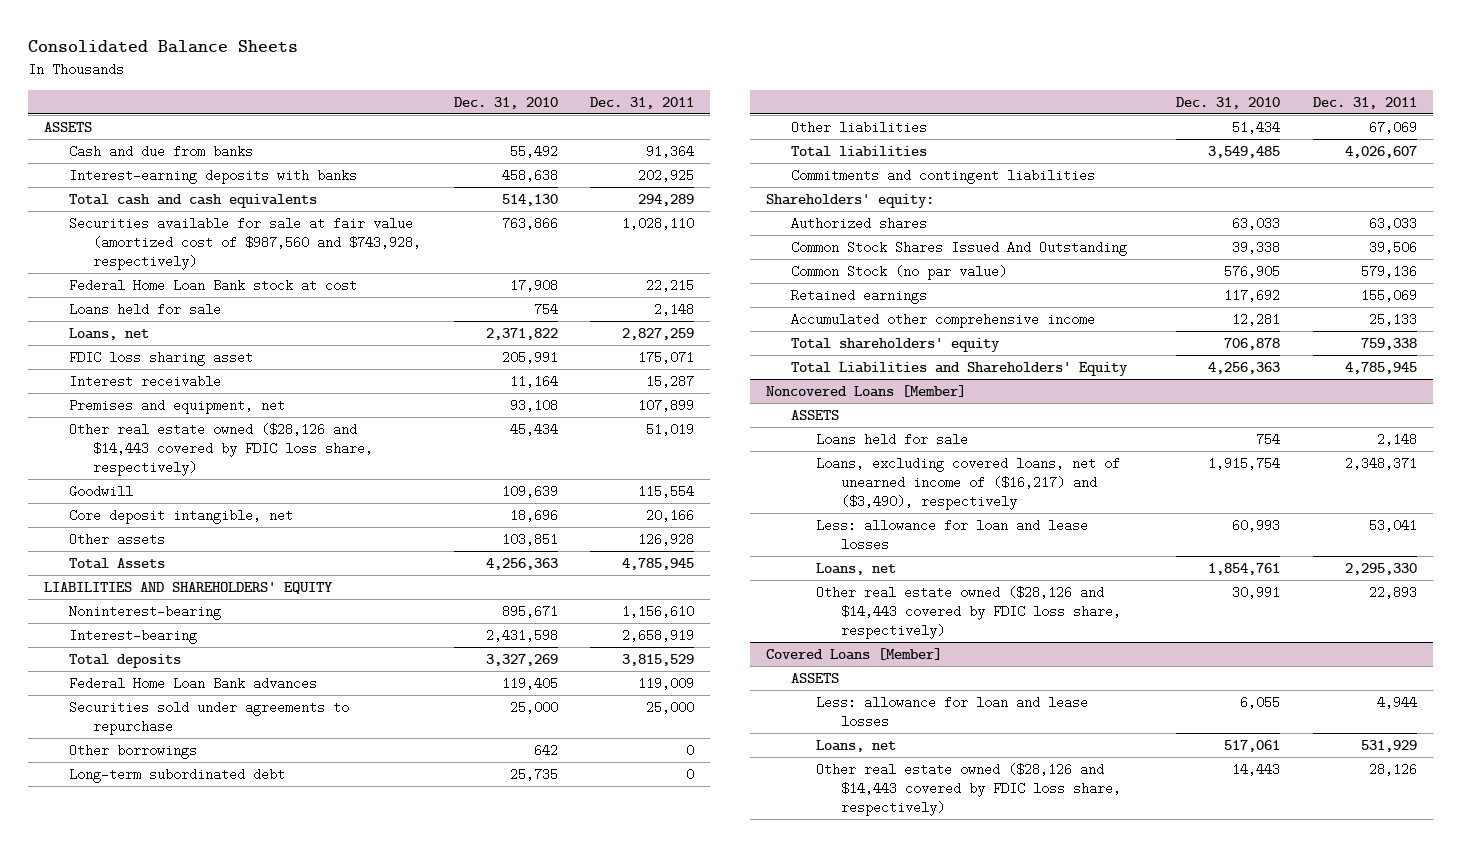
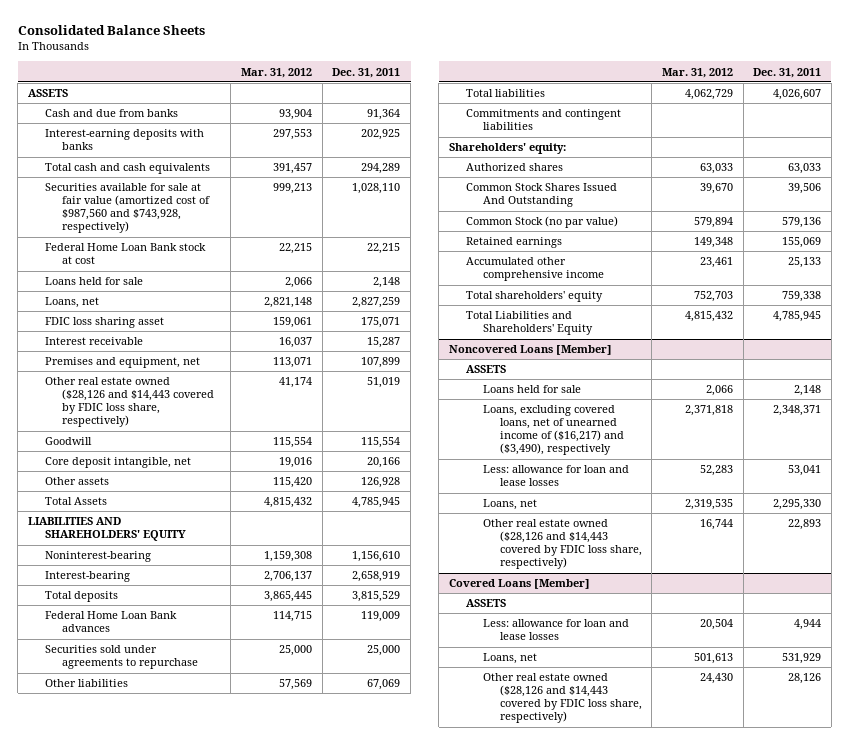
[453,96,558,109] Dec. 31, 2010 -> none
none -> [241,67,313,78] Mar. 31, 2012
[68,743,197,759] Other borrowings -> none
[68,767,285,783] Long-term subordinated debt -> none

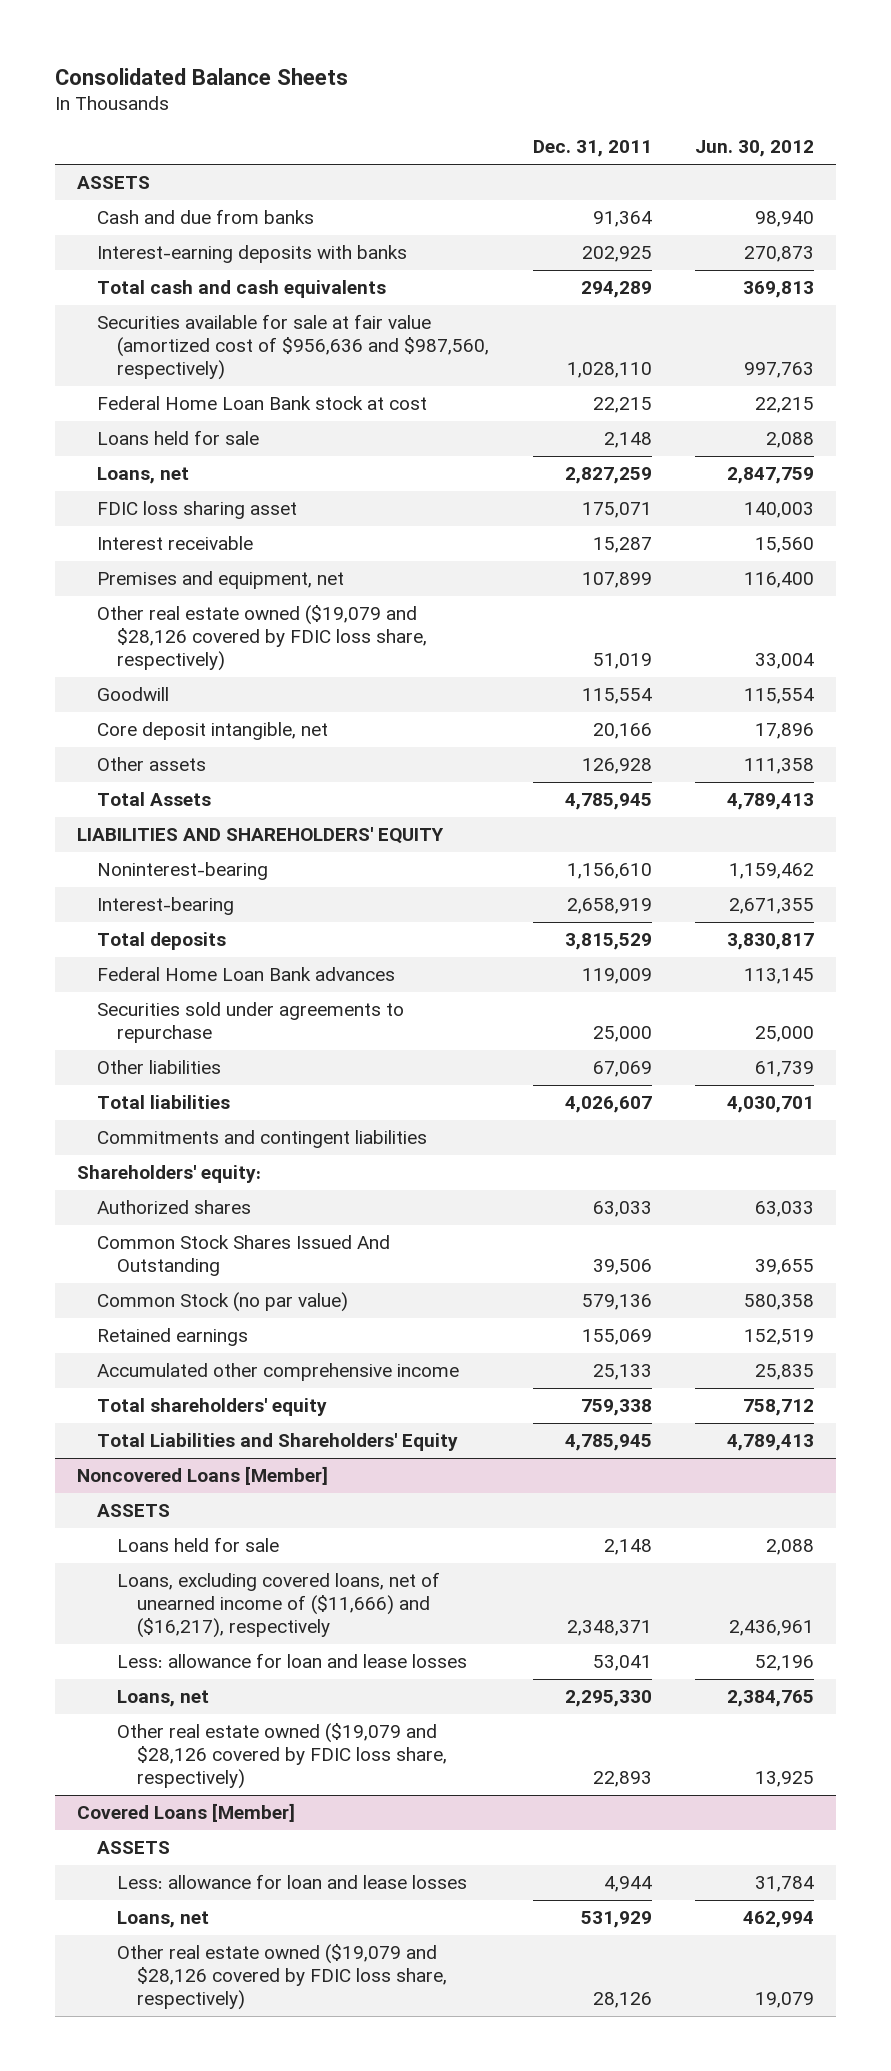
[241,67,313,78] Mar. 31, 2012 -> none
none -> [695,140,815,158] Jun. 30, 2012
[44,183,210,234] Securities available for sale at fair value (amortized cost of $987,560 and $743,928, respectively) -> [97,314,490,381] Securities available for sale at fair value (amortized cost of $956,636 and $987,560, respectively)
[44,377,214,428] Other real estate owned ($28,126 and $14,443 covered by FDIC loss share, respectively) -> [97,605,428,672] Other real estate owned ($19,079 and $28,126 covered by FDIC loss share, respectively)
[482,405,624,456] Loans, excluding covered loans, net of unearned income of ($16,217) and ($3,490), respectively -> [117,1572,441,1639] Loans, excluding covered loans, net of unearned income of ($11,666) and ($16,217), respectively
[482,519,642,570] Other real estate owned ($28,126 and $14,443 covered by FDIC loss share, respectively) -> [117,1723,448,1790] Other real estate owned ($19,079 and $28,126 covered by FDIC loss share, respectively)
[482,673,642,724] Other real estate owned ($28,126 and $14,443 covered by FDIC loss share, respectively) -> [117,1944,448,2011] Other real estate owned ($19,079 and $28,126 covered by FDIC loss share, respectively)

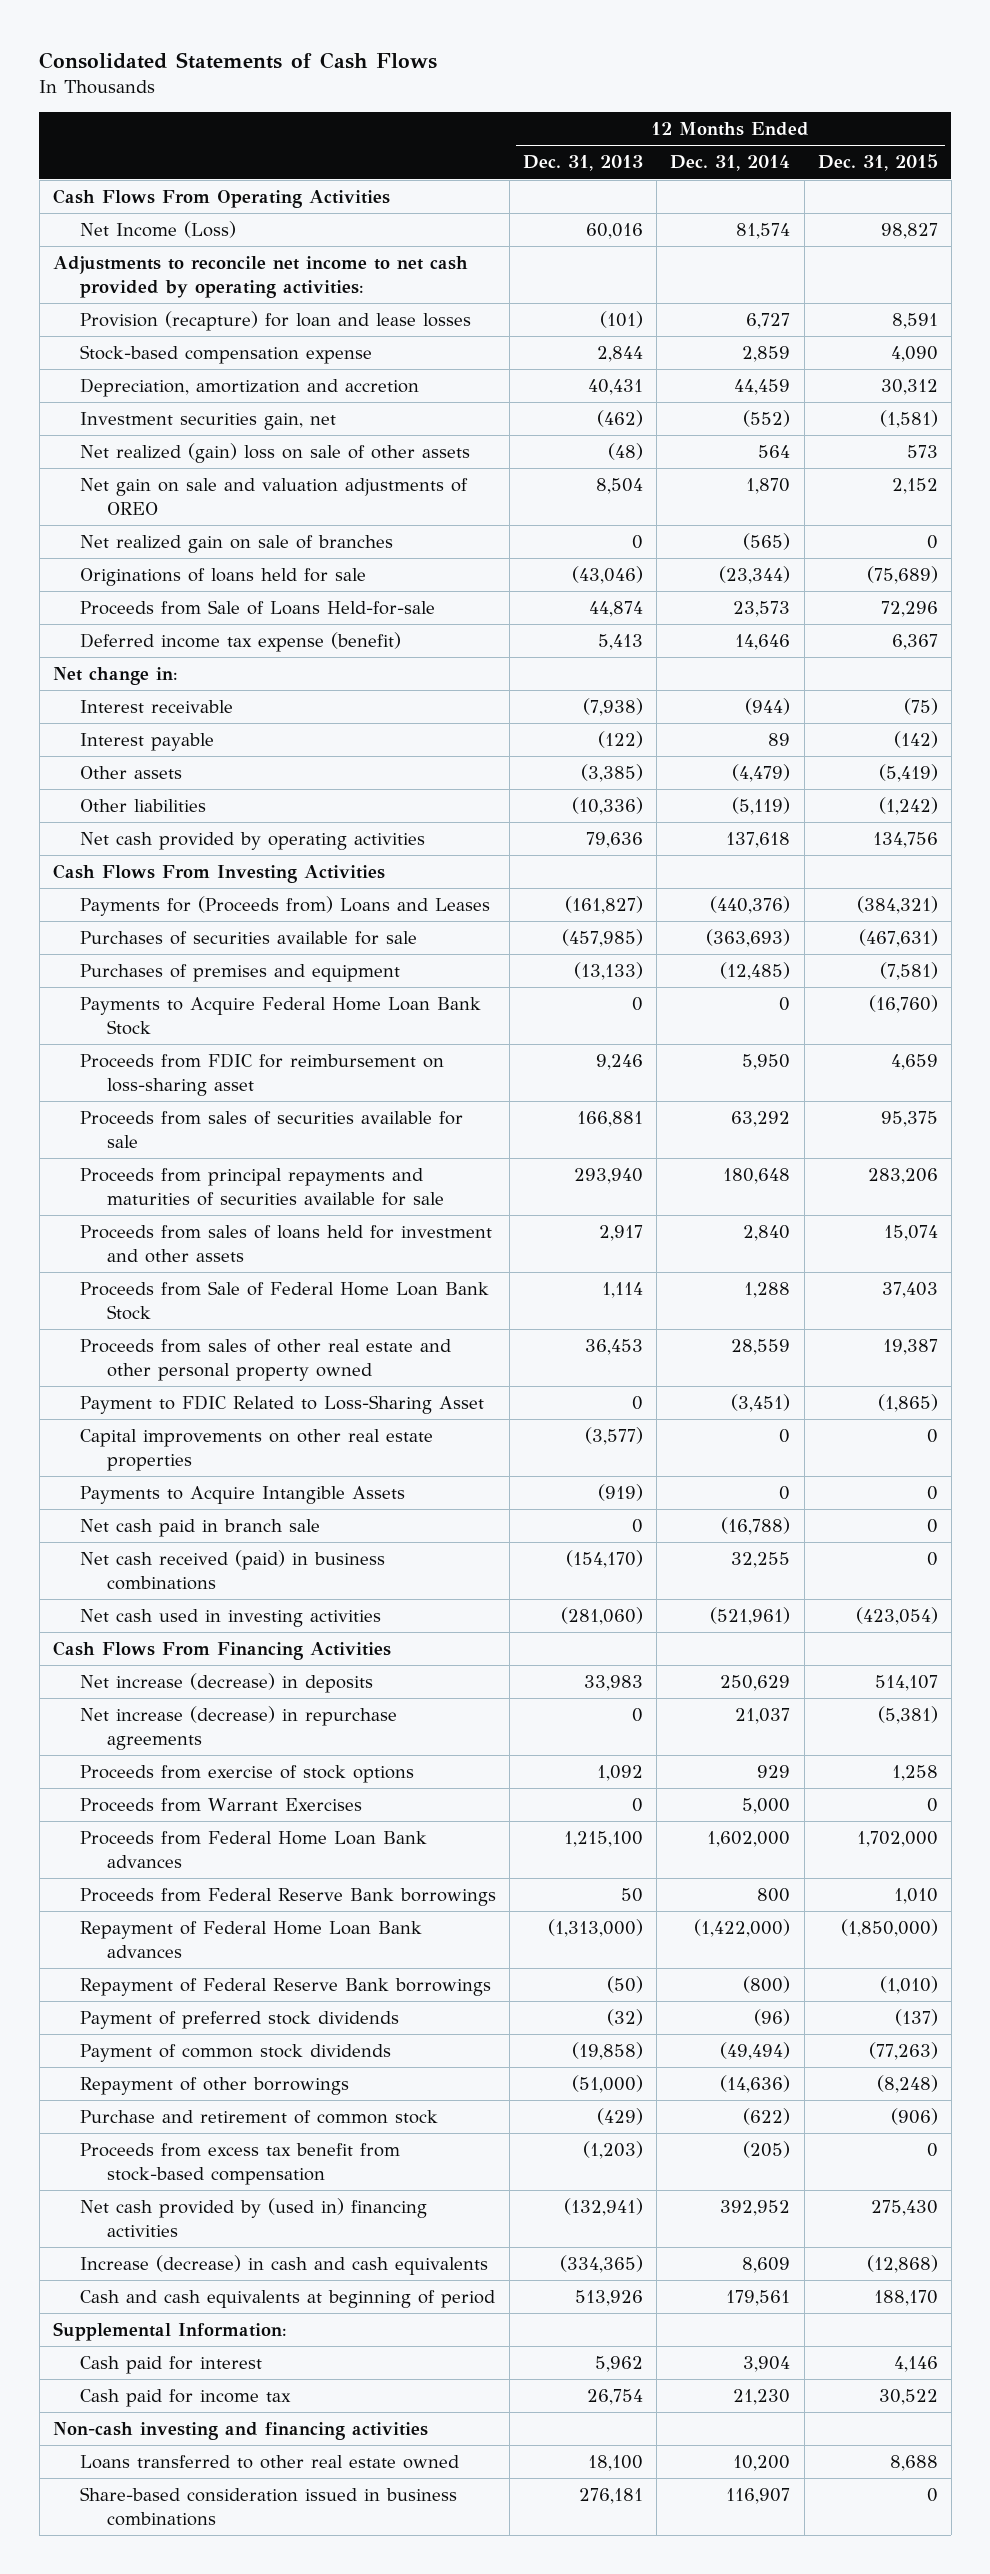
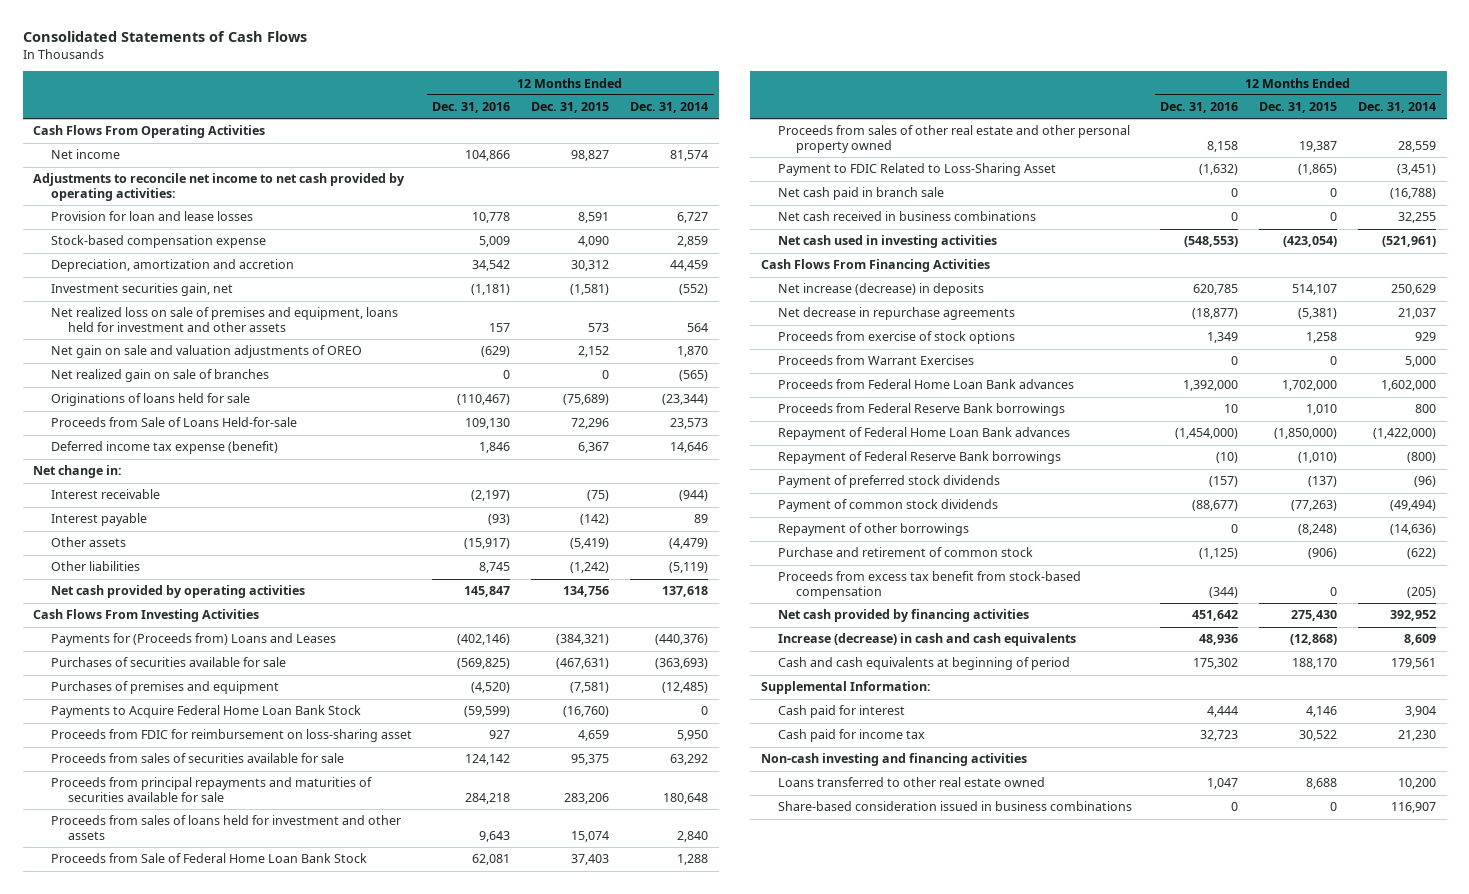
[523,155,644,172] Dec. 31, 2013 -> none
none -> [432,102,511,114] Dec. 31, 2016
[79,221,236,239] Net Income (Loss) -> [50,149,120,160] Net income
[79,311,471,332] Provision (recapture) for loan and lease losses -> [50,211,253,222] Provision for loan and lease losses
[79,443,470,464] Net realized (gain) loss on sale of other assets -> [50,307,398,332] Net realized loss on sale of premises and equipment, loans held for investment and other assets
[79,1429,433,1471] Capital improvements on other real estate properties -> none
[79,1486,405,1505] Payments to Acquire Intangible Assets -> none
[79,1550,385,1590] Net cash received (paid) in business combinations -> [778,211,1037,222] Net cash received in business combinations
[79,1706,397,1750] Net increase (decrease) in repurchase agreements -> [778,307,1016,321] Net decrease in repurchase agreements
[79,2198,427,2237] Net cash provided by (used in) financing activities -> [778,609,1030,623] Net cash provided by financing activities

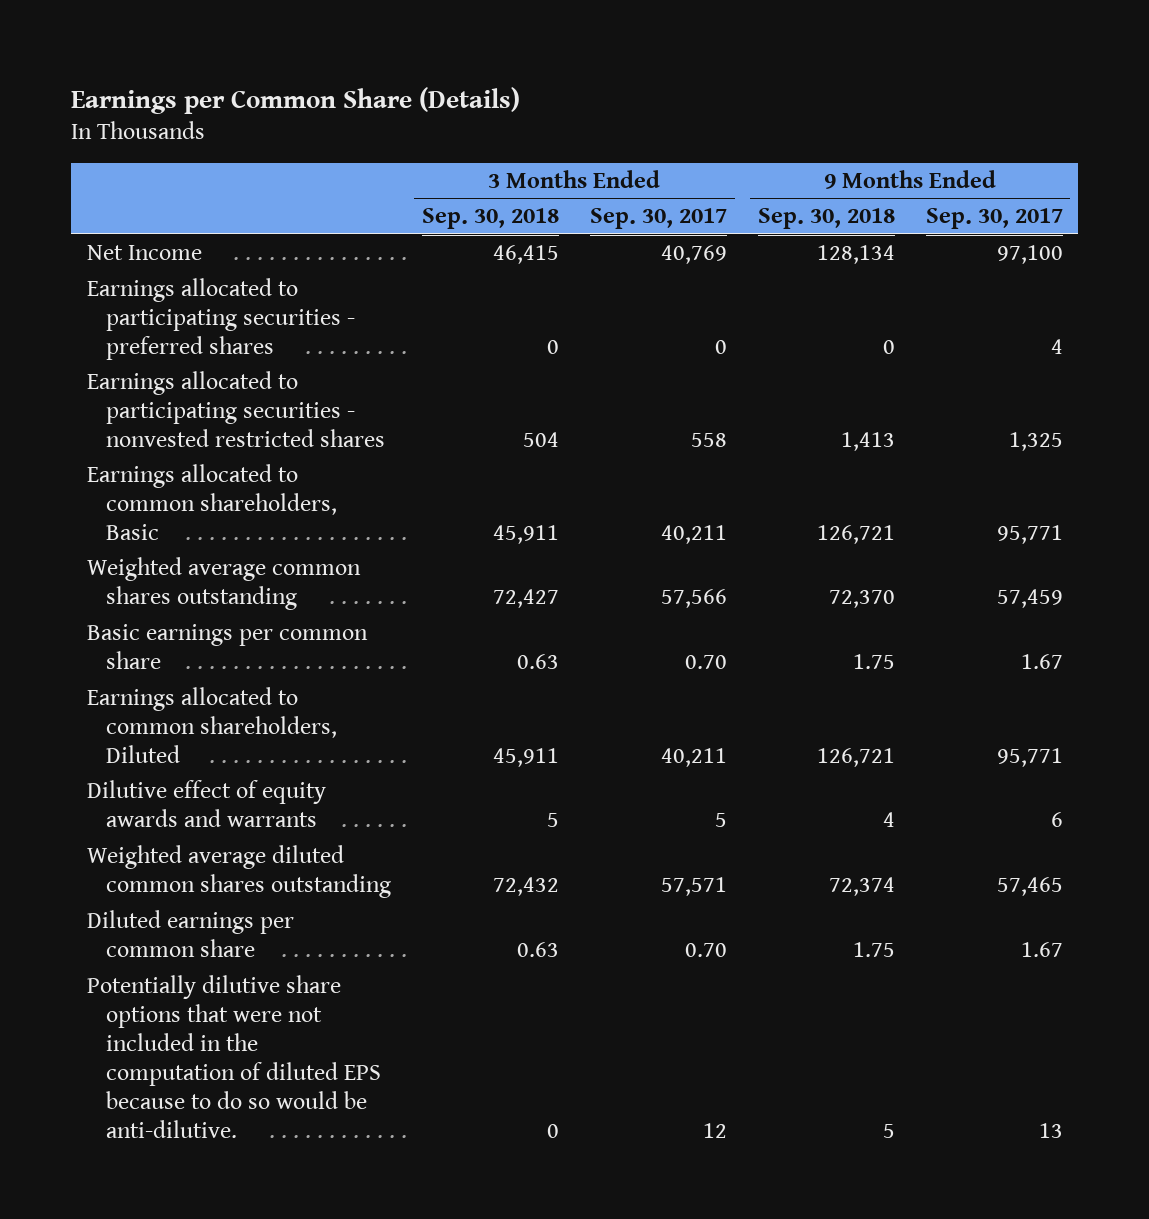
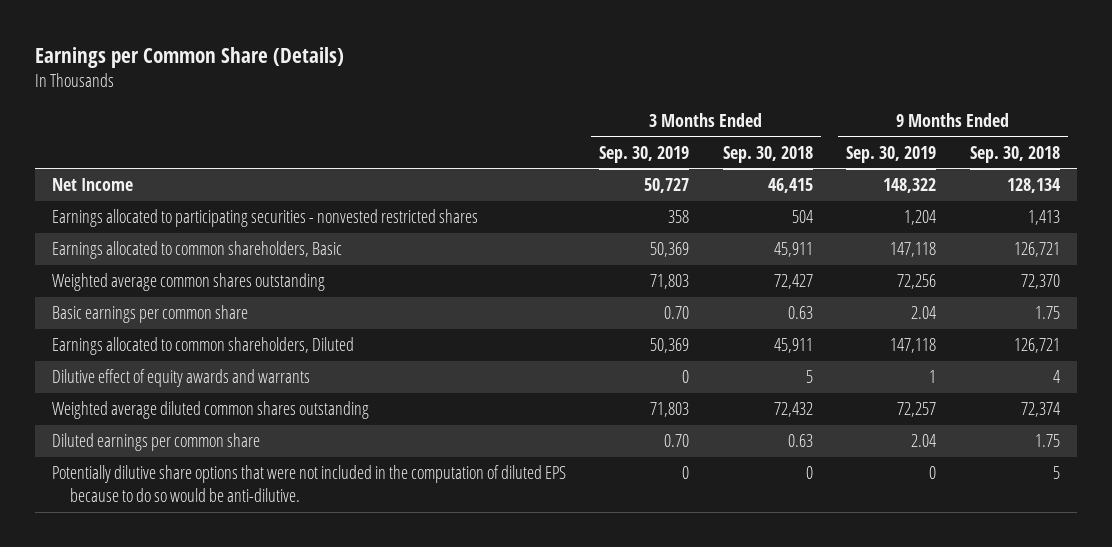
[589,208,727,230] Sep. 30, 2017 -> none
[925,208,1063,230] Sep. 30, 2017 -> none
none -> [599,145,690,163] Sep. 30, 2019
none -> [846,145,937,163] Sep. 30, 2019
[86,278,356,360] Earnings allocated to participating securities - preferred shares -> none

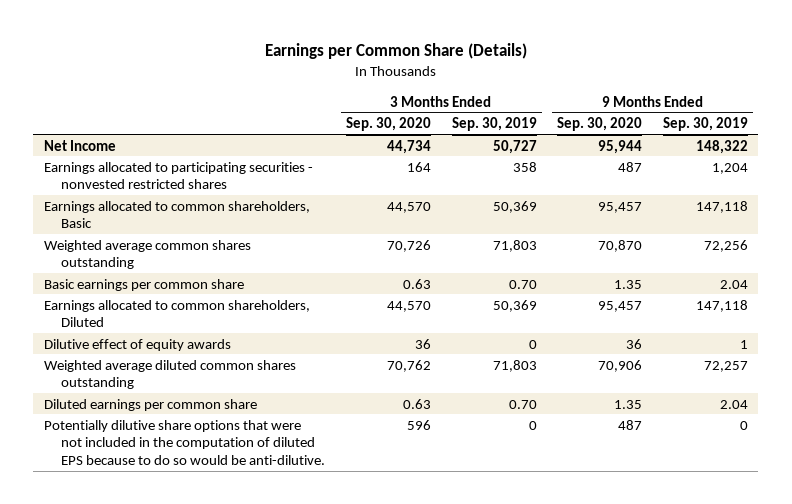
[722,145,813,163] Sep. 30, 2018 -> none
[969,145,1060,163] Sep. 30, 2018 -> none
none -> [345,117,431,132] Sep. 30, 2020
none -> [557,117,643,132] Sep. 30, 2020
[51,369,310,388] Dilutive effect of equity awards and warrants -> [43,338,231,351] Dilutive effect of equity awards

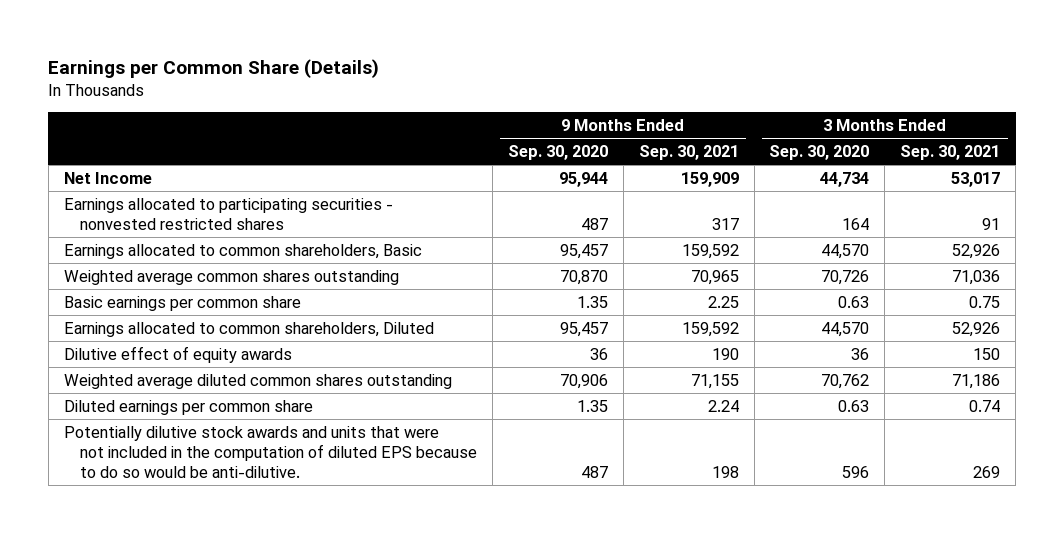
[451,117,537,132] Sep. 30, 2019 -> none
[663,117,749,132] Sep. 30, 2019 -> none
none -> [638,144,739,160] Sep. 30, 2021
none -> [900,144,1001,160] Sep. 30, 2021
[43,419,325,466] Potentially dilutive share options that were not included in the computation of diluted EPS because to do so would be anti-dilutive. -> [63,425,478,479] Potentially dilutive stock awards and units that were not included in the computation of diluted EPS because to do so would be anti-dilutive.

